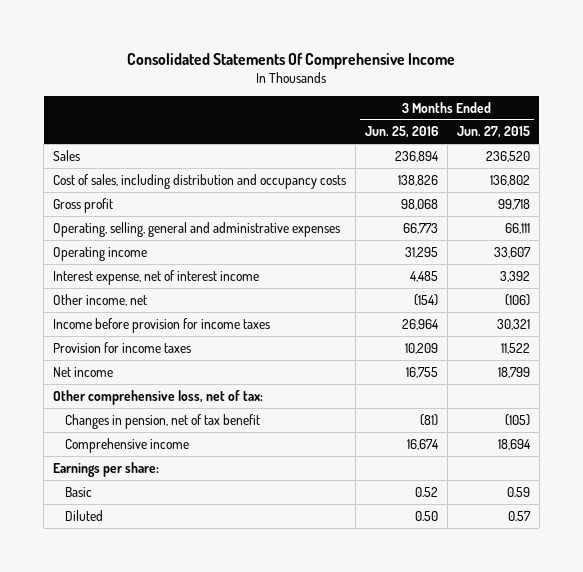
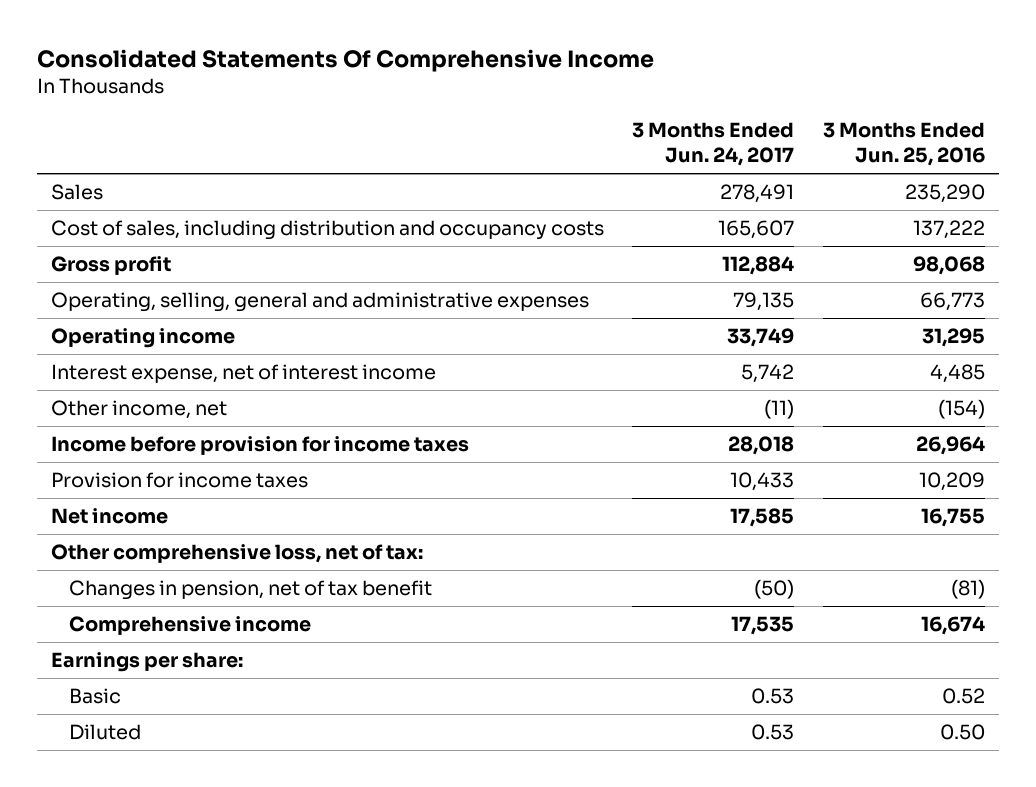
[456,126,530,139] Jun. 27, 2015 -> none
none -> [632,122,795,167] 3 Months Ended Jun. 24, 2017
[394,150,439,162] 236,894 -> [904,184,985,204] 235,290
[397,174,438,186] 138,826 -> [912,220,985,240] 137,222

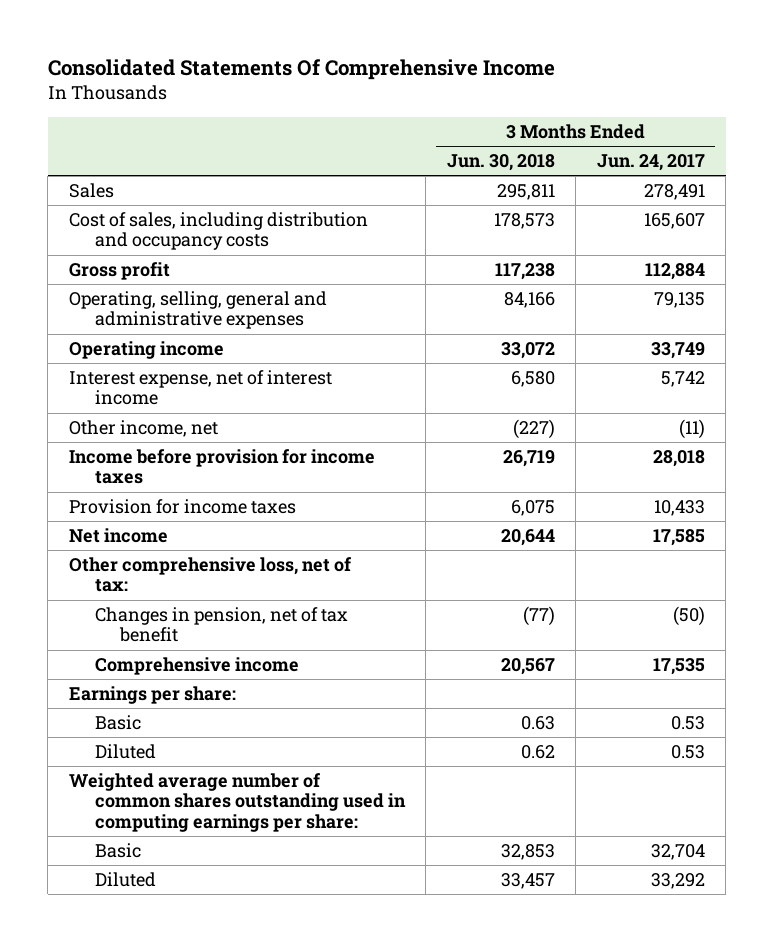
[822,122,985,167] 3 Months Ended Jun. 25, 2016 -> none
none -> [446,154,555,172] Jun. 30, 2018
none -> [68,772,406,833] Weighted average number of common shares outstanding used in computing earnings per share:
none -> [94,842,141,858] Basic
none -> [94,871,156,887] Diluted

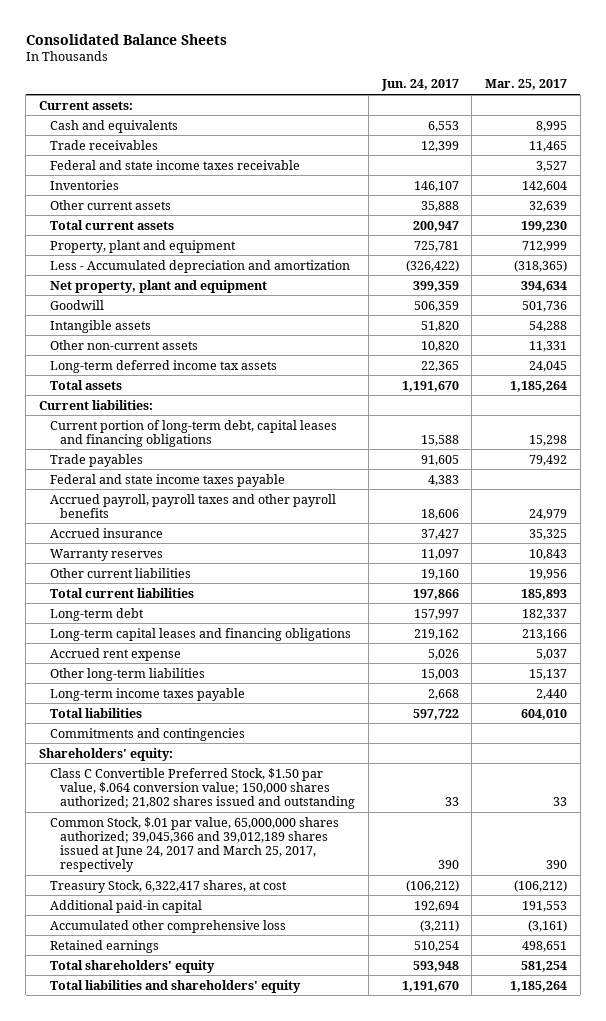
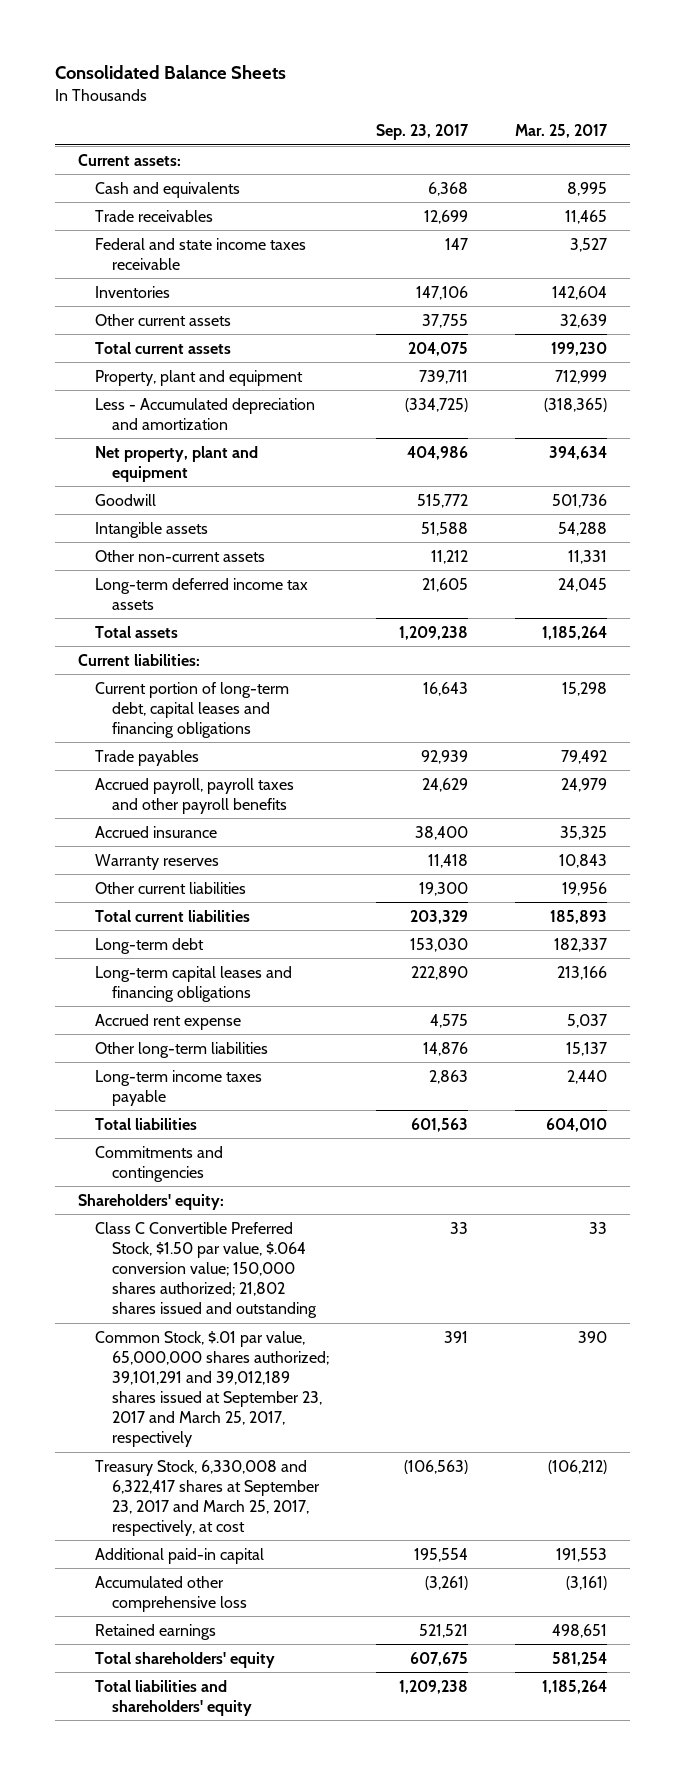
[380,79,459,92] Jun. 24, 2017 -> none
none -> [376,124,470,141] Sep. 23, 2017
[49,473,285,487] Federal and state income taxes payable -> none
[49,816,339,872] Common Stock, $.01 par value, 65,000,000 shares authorized; 39,045,366 and 39,012,189 shares issued at June 24, 2017 and March 25, 2017, respectively -> [95,1330,330,1448] Common Stock, $.01 par value, 65,000,000 shares authorized; 39,101,291 and 39,012,189 shares issued at September 23, 2017 and March 25, 2017, respectively
[49,879,287,893] Treasury Stock, 6,322,417 shares, at cost -> [95,1459,321,1536] Treasury Stock, 6,330,008 and 6,322,417 shares at September 23, 2017 and March 25, 2017, respectively, at cost

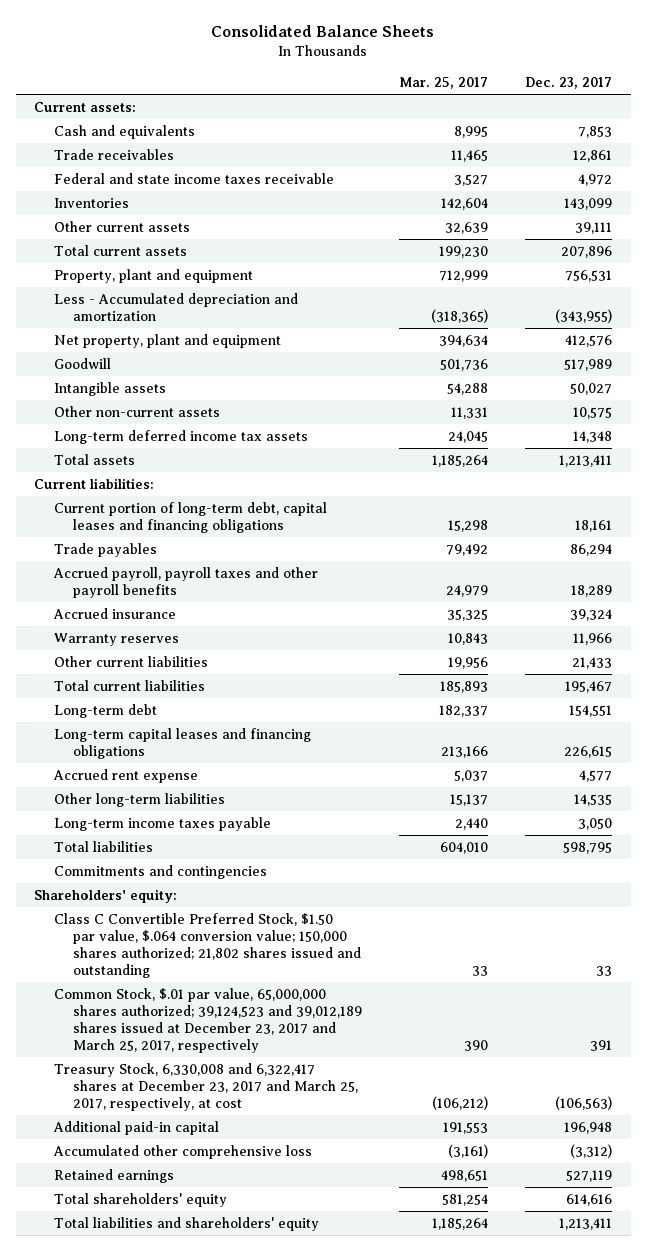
[376,124,470,141] Sep. 23, 2017 -> none
none -> [525,76,613,89] Dec. 23, 2017
[95,1330,330,1448] Common Stock, $.01 par value, 65,000,000 shares authorized; 39,101,291 and 39,012,189 shares issued at September 23, 2017 and March 25, 2017, respectively -> [53,987,362,1054] Common Stock, $.01 par value, 65,000,000 shares authorized; 39,124,523 and 39,012,189 shares issued at December 23, 2017 and March 25, 2017, respectively
[95,1459,321,1536] Treasury Stock, 6,330,008 and 6,322,417 shares at September 23, 2017 and March 25, 2017, respectively, at cost -> [53,1062,358,1112] Treasury Stock, 6,330,008 and 6,322,417 shares at December 23, 2017 and March 25, 2017, respectively, at cost

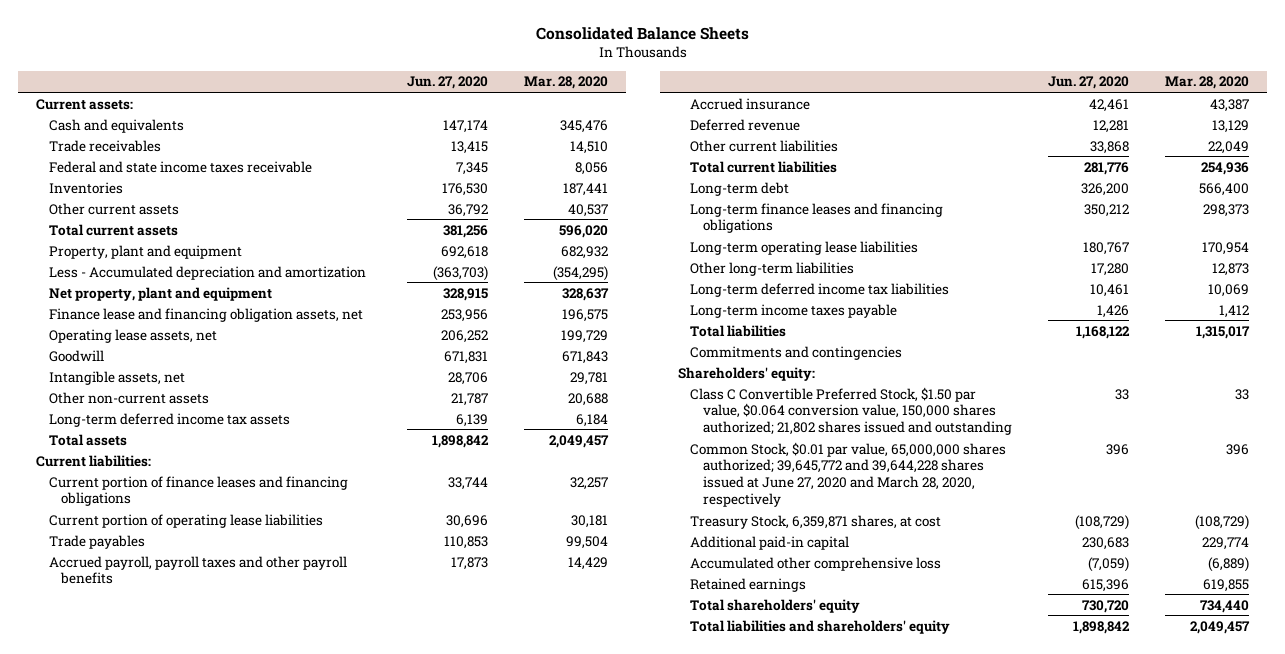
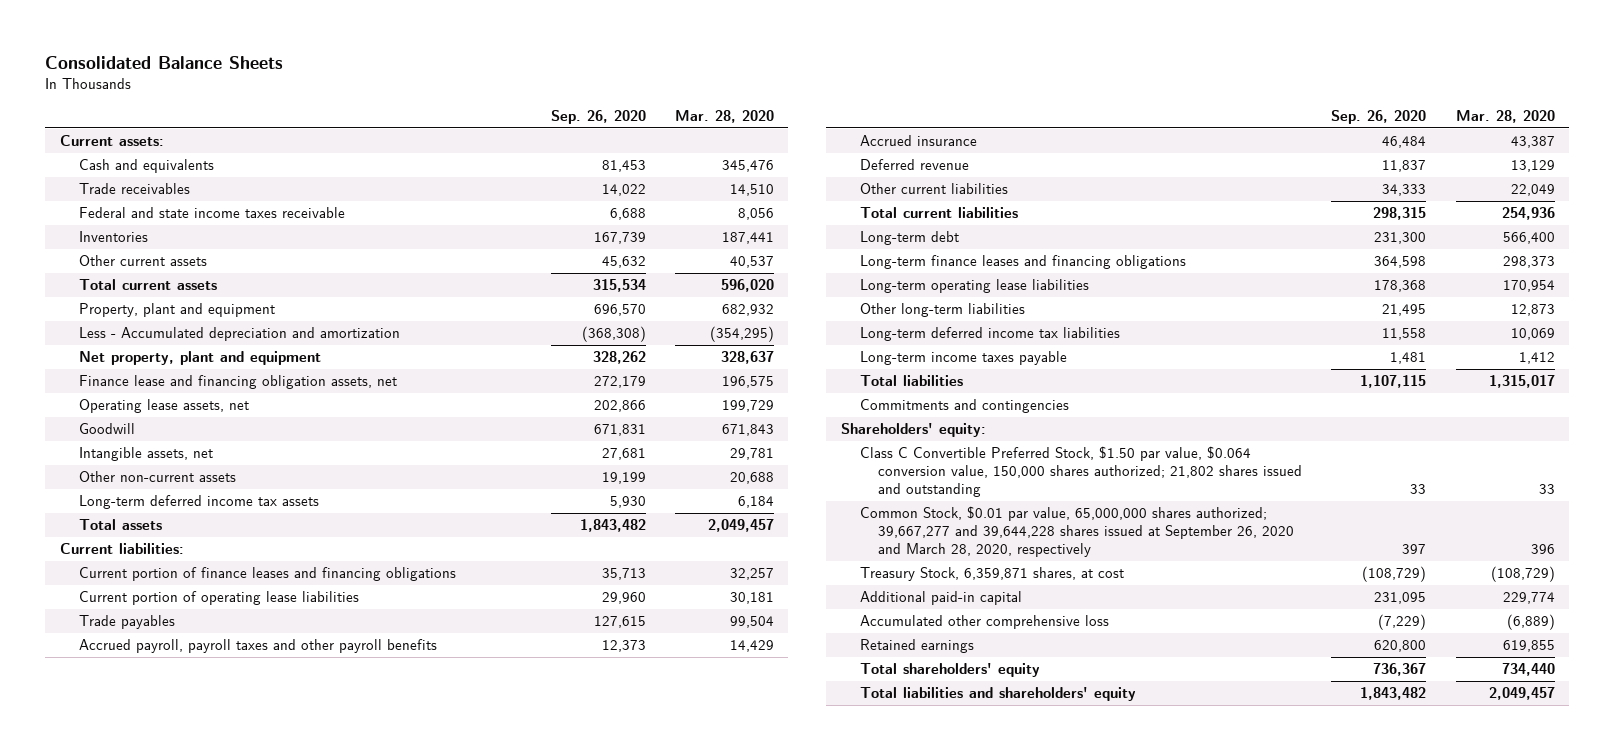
[406,76,488,90] Jun. 27, 2020 -> none
none -> [550,110,646,125] Sep. 26, 2020
[690,441,1007,507] Common Stock, $0.01 par value, 65,000,000 shares authorized; 39,645,772 and 39,644,228 shares issued at June 27, 2020 and March 28, 2020, respectively -> [859,506,1295,558] Common Stock, $0.01 par value, 65,000,000 shares authorized; 39,667,277 and 39,644,228 shares issued at September 26, 2020 and March 28, 2020, respectively

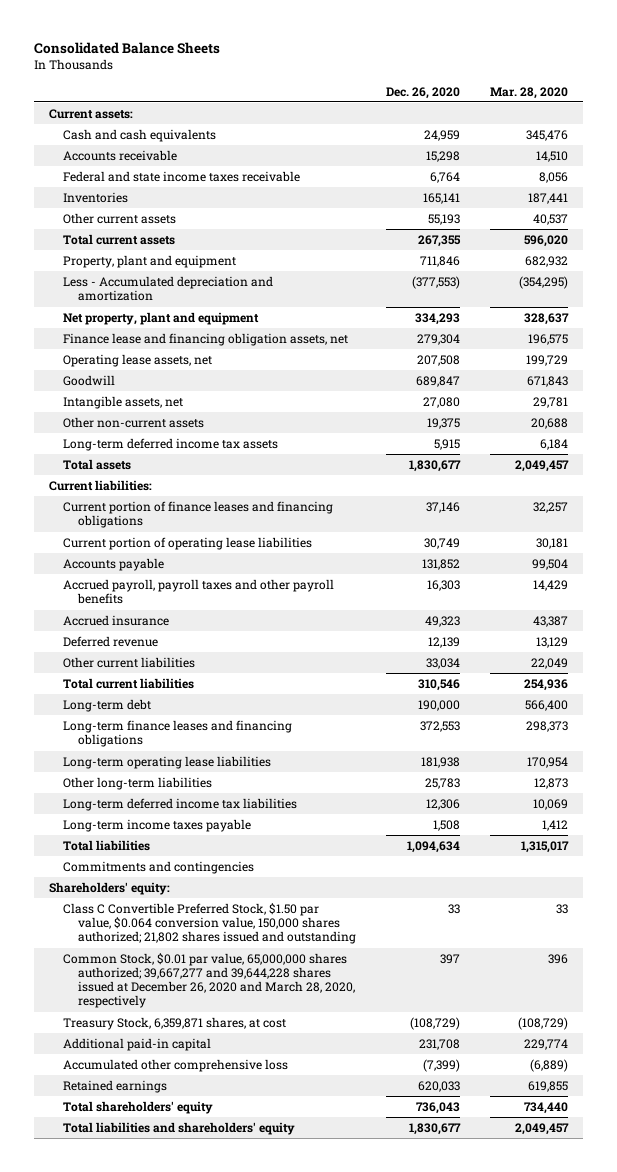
[550,110,646,125] Sep. 26, 2020 -> none
none -> [385,86,460,99] Dec. 26, 2020
[78,159,214,174] Cash and equivalents -> [63,129,217,143] Cash and cash equivalents
[78,183,190,195] Trade receivables -> [63,150,178,162] Accounts receivable
[78,615,175,630] Trade payables -> [63,558,165,572] Accounts payable
[859,506,1295,558] Common Stock, $0.01 par value, 65,000,000 shares authorized; 39,667,277 and 39,644,228 shares issued at September 26, 2020 and March 28, 2020, respectively -> [63,953,355,1009] Common Stock, $0.01 par value, 65,000,000 shares authorized; 39,667,277 and 39,644,228 shares issued at December 26, 2020 and March 28, 2020, respectively

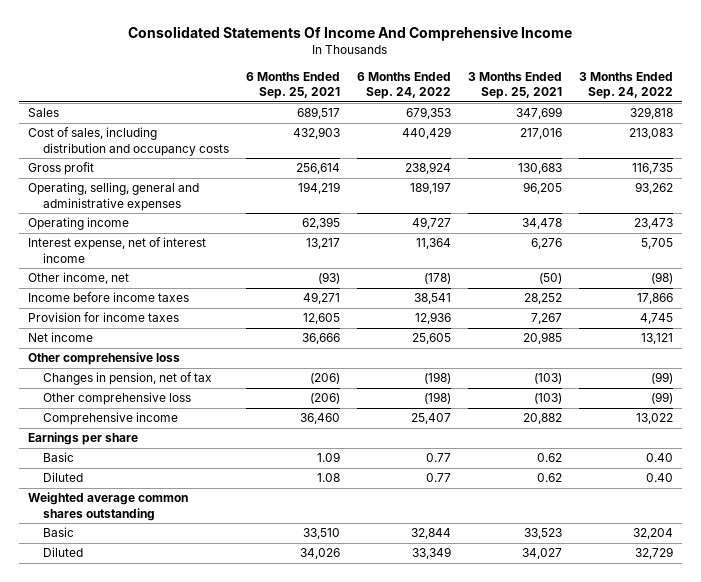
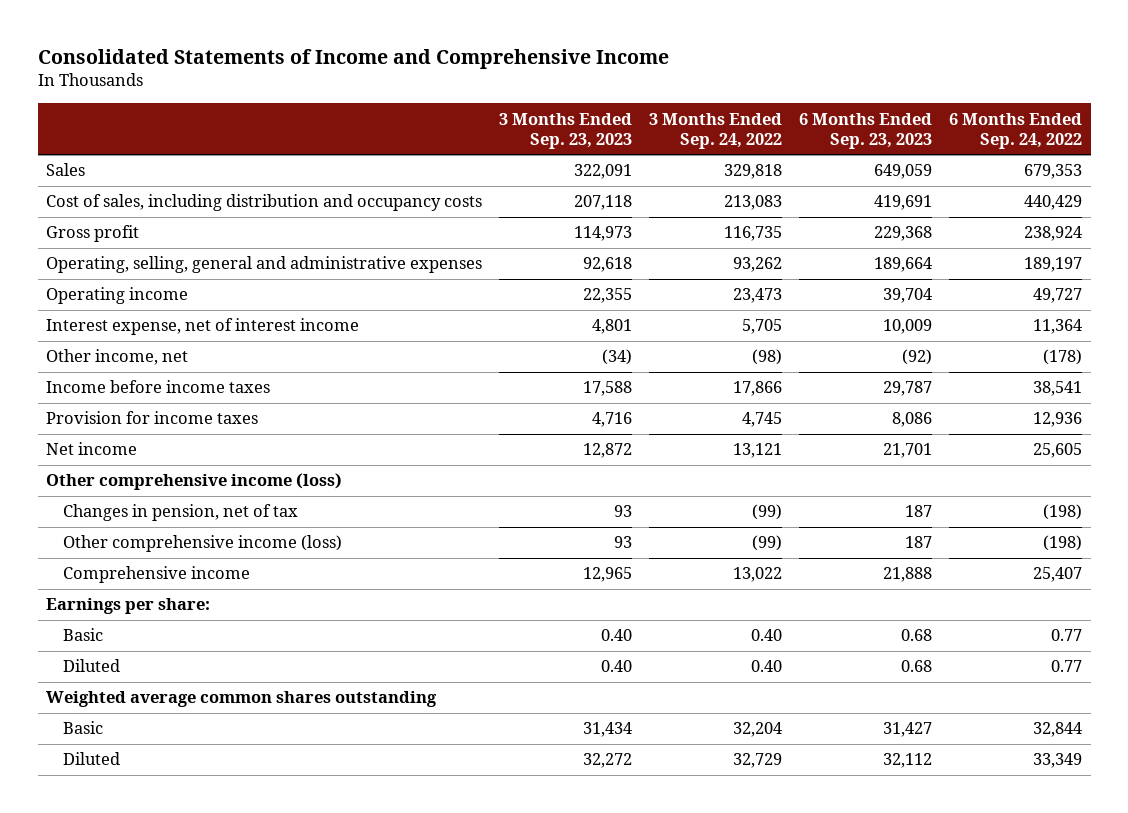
[128,25,573,41] Consolidated Statements Of Income And Comprehensive Income -> [37,48,669,69] Consolidated Statements of Income and Comprehensive Income
[246,71,341,100] 6 Months Ended Sep. 25, 2021 -> none
[468,71,563,100] 3 Months Ended Sep. 25, 2021 -> none
none -> [499,112,633,149] 3 Months Ended Sep. 23, 2023
none -> [799,112,933,149] 6 Months Ended Sep. 23, 2023
[27,352,180,366] Other comprehensive loss -> [46,473,343,491] Other comprehensive income (loss)
[43,392,192,406] Other comprehensive loss -> [62,535,342,553] Other comprehensive income (loss)
[27,432,138,446] Earnings per share -> [46,598,211,615] Earnings per share:

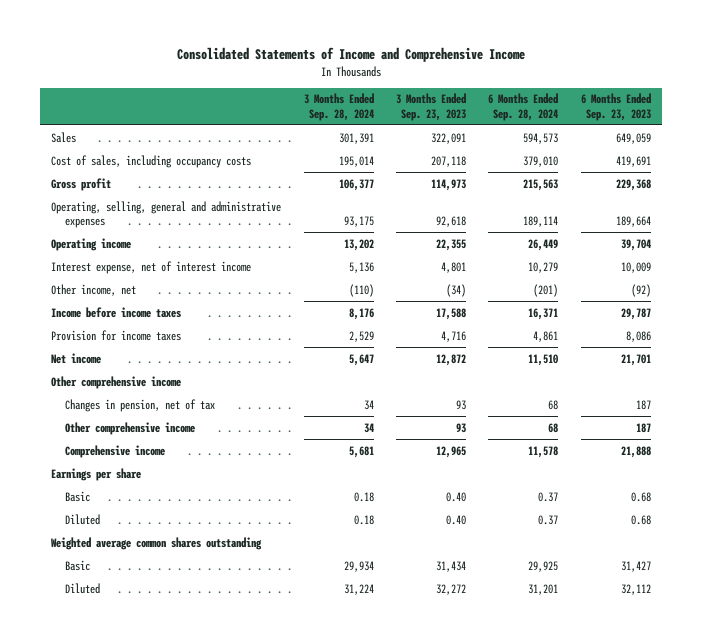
[649,112,783,149] 3 Months Ended Sep. 24, 2022 -> none
[949,112,1083,149] 6 Months Ended Sep. 24, 2022 -> none
none -> [303,93,374,121] 3 Months Ended Sep. 28, 2024
none -> [488,93,559,121] 6 Months Ended Sep. 28, 2024
[46,194,483,212] Cost of sales, including distribution and occupancy costs -> [51,154,252,168] Cost of sales, including occupancy costs
[46,473,343,491] Other comprehensive income (loss) -> [51,375,182,389] Other comprehensive income
[62,535,342,553] Other comprehensive income (loss) -> [64,421,195,435] Other comprehensive income
[46,598,211,615] Earnings per share: -> [51,467,142,481] Earnings per share

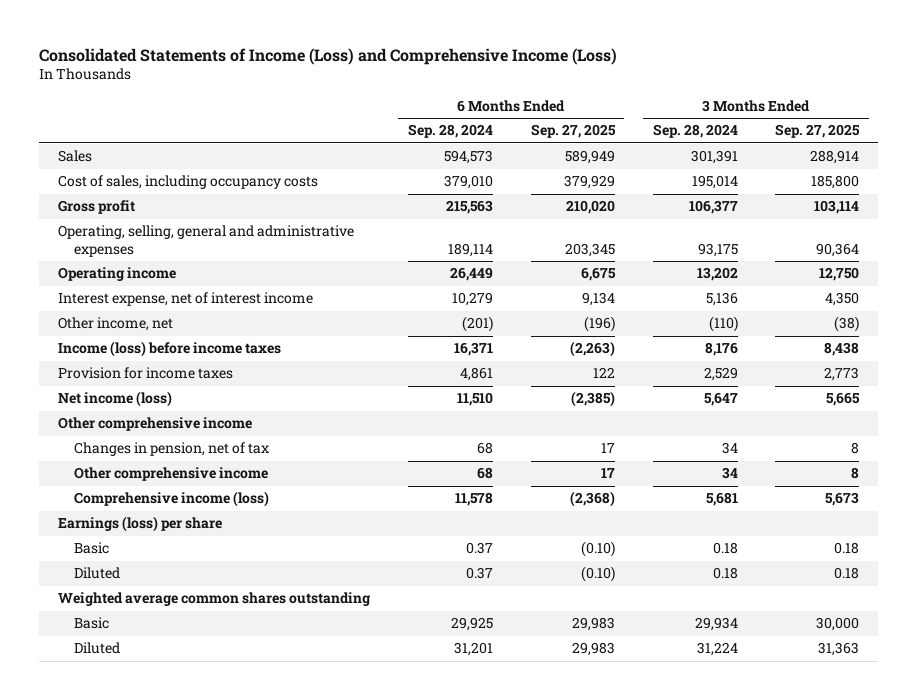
[177,47,526,63] Consolidated Statements of Income and Comprehensive Income -> [39,47,618,65] Consolidated Statements of Income (Loss) and Comprehensive Income (Loss)
[396,93,467,121] 3 Months Ended Sep. 23, 2023 -> none
[580,93,651,121] 6 Months Ended Sep. 23, 2023 -> none
none -> [530,124,616,139] Sep. 27, 2025
none -> [775,124,861,139] Sep. 27, 2025
[51,306,182,318] Income before income taxes -> [58,341,282,358] Income (loss) before income taxes
[51,352,102,364] Net income -> [58,391,173,408] Net income (loss)
[64,444,165,458] Comprehensive income -> [74,491,270,508] Comprehensive income (loss)
[51,467,142,481] Earnings per share -> [58,516,223,533] Earnings (loss) per share

